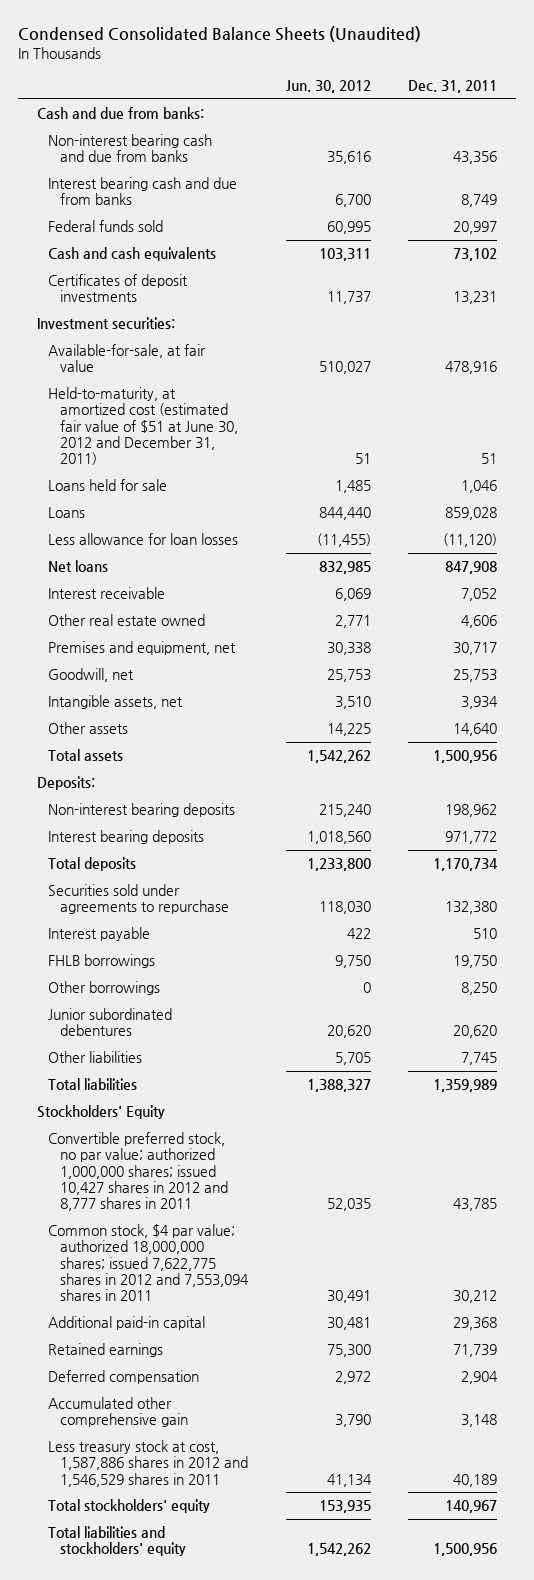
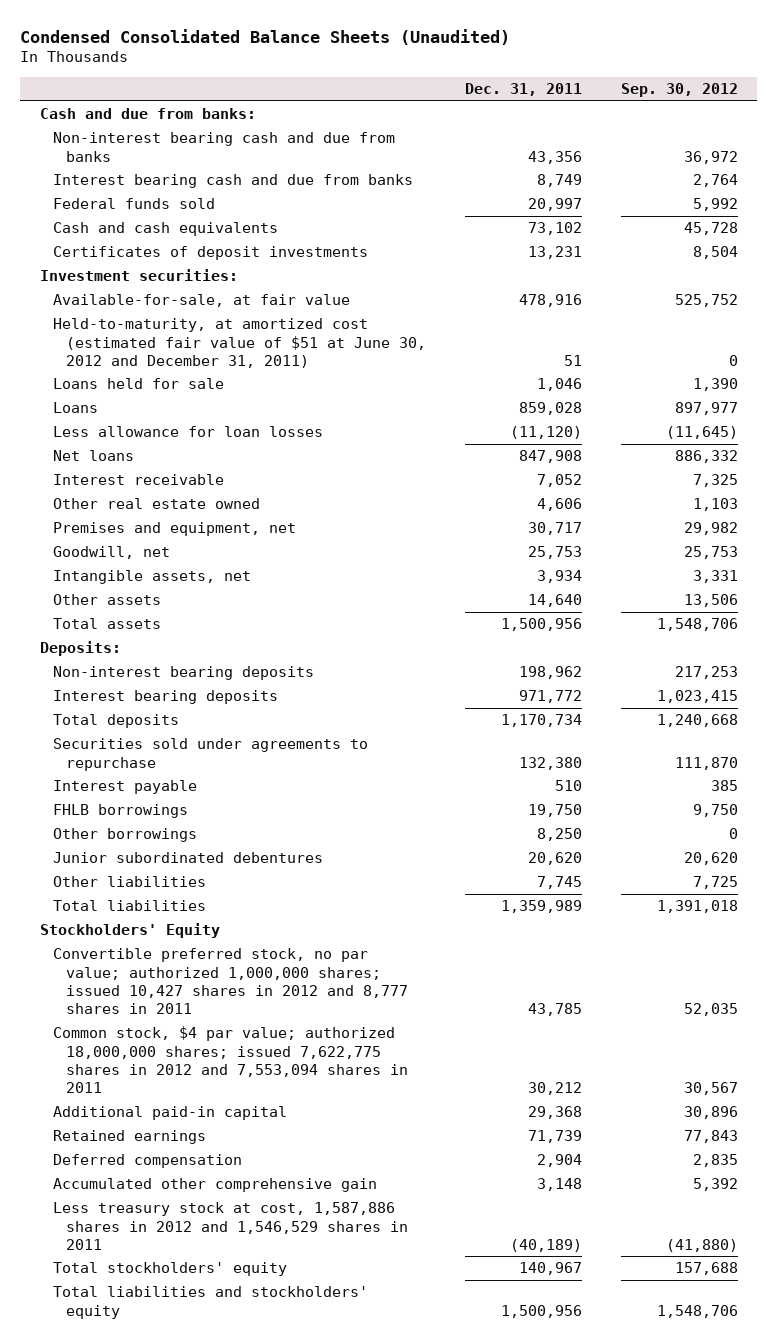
[285,80,371,94] Jun. 30, 2012 -> none
none -> [620,83,738,98] Sep. 30, 2012
[453,1473,498,1487] 40,189 -> [509,1238,582,1252] (40,189)

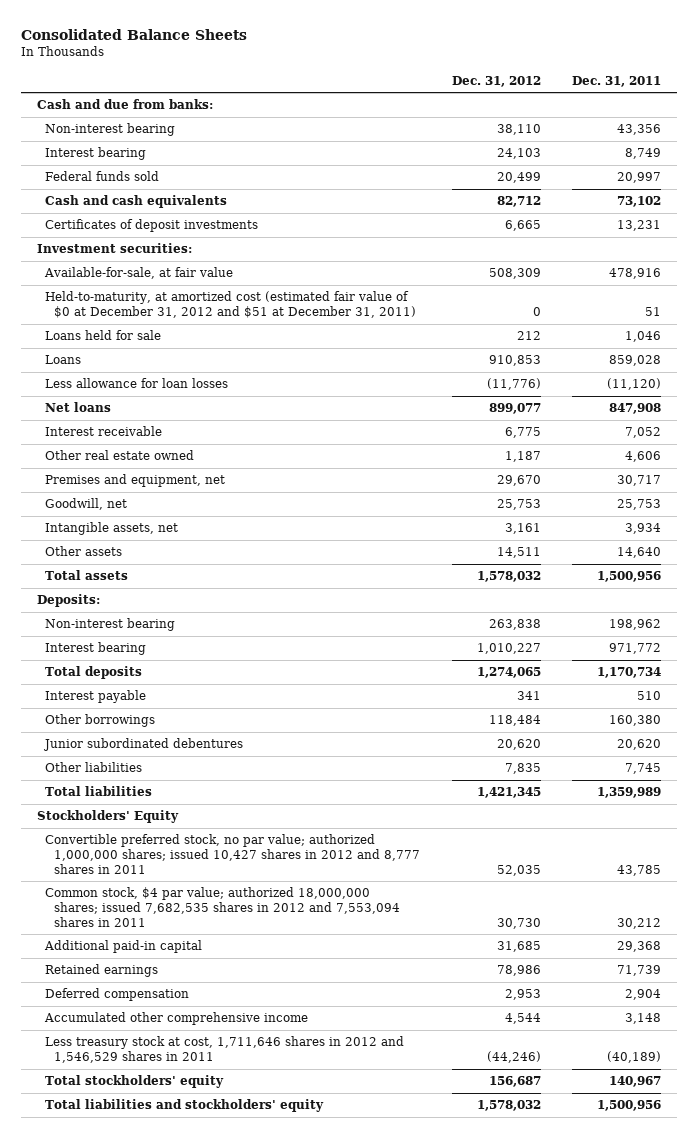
[20,28,511,45] Condensed Consolidated Balance Sheets (Unaudited) -> [20,28,247,40] Consolidated Balance Sheets
[620,83,738,98] Sep. 30, 2012 -> none
none -> [451,75,541,87] Dec. 31, 2012
[52,132,395,162] Non-interest bearing cash and due from banks -> [45,123,176,137] Non-interest bearing
[52,174,413,189] Interest bearing cash and due from banks -> [45,147,147,161] Interest bearing
[52,318,427,368] Held-to-maturity, at amortized cost (estimated fair value of $51 at June 30, 2012 and December 31, 2011) -> [45,291,416,319] Held-to-maturity, at amortized cost (estimated fair value of $0 at December 31, 2012 and $51 at December 31, 2011)
[52,666,314,681] Non-interest bearing deposits -> [45,618,176,632] Non-interest bearing
[52,690,278,705] Interest bearing deposits -> [45,642,147,656] Interest bearing
[52,738,368,771] Securities sold under agreements to repurchase -> none
[52,804,188,819] FHLB borrowings -> none
[536,828,582,842] 8,250 -> [609,715,662,727] 160,380
[52,1026,409,1094] Common stock, $4 par value; authorized 18,000,000 shares; issued 7,622,775 shares in 2012 and 7,553,094 shares in 2011 -> [45,887,400,927] Common stock, $4 par value; authorized 18,000,000 shares; issued 7,682,535 shares in 2012 and 7,553,094 shares in 2011
[52,1178,377,1193] Accumulated other comprehensive gain -> [44,1012,309,1026] Accumulated other comprehensive income
[52,1202,409,1250] Less treasury stock at cost, 1,587,886 shares in 2012 and 1,546,529 shares in 2011 -> [45,1036,405,1064] Less treasury stock at cost, 1,711,646 shares in 2012 and 1,546,529 shares in 2011

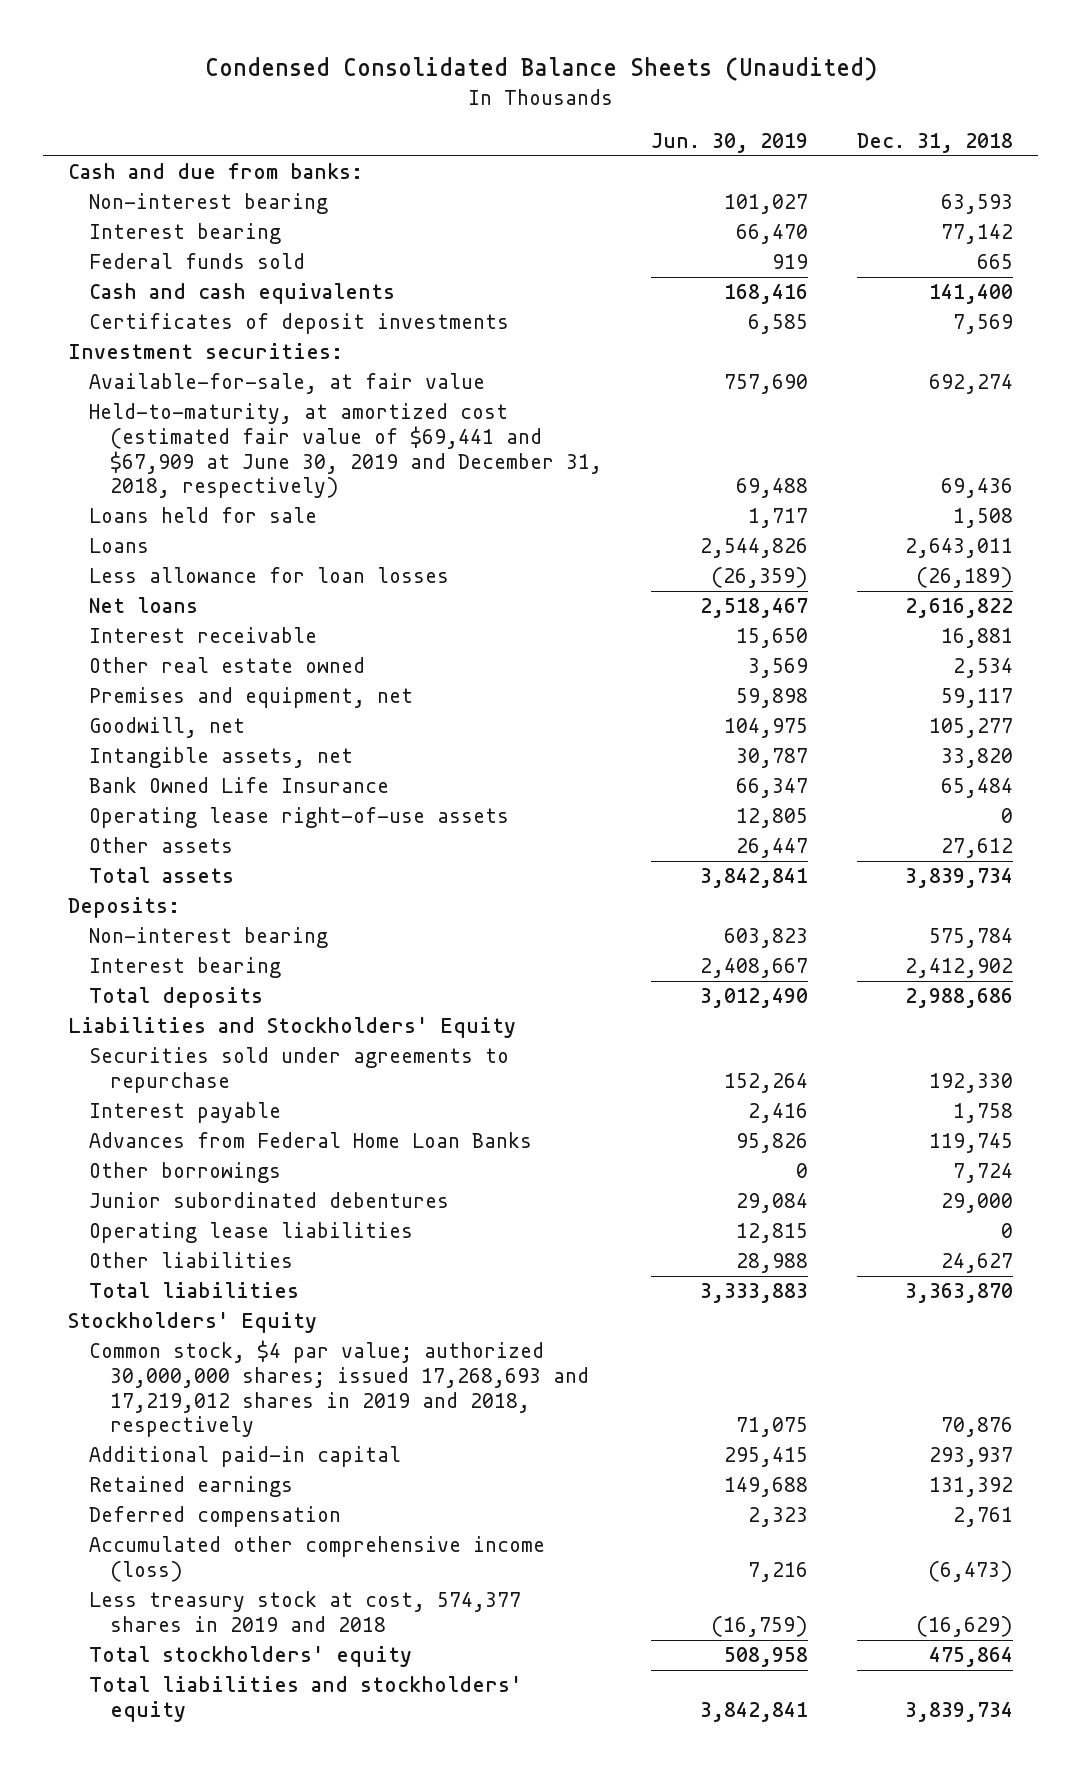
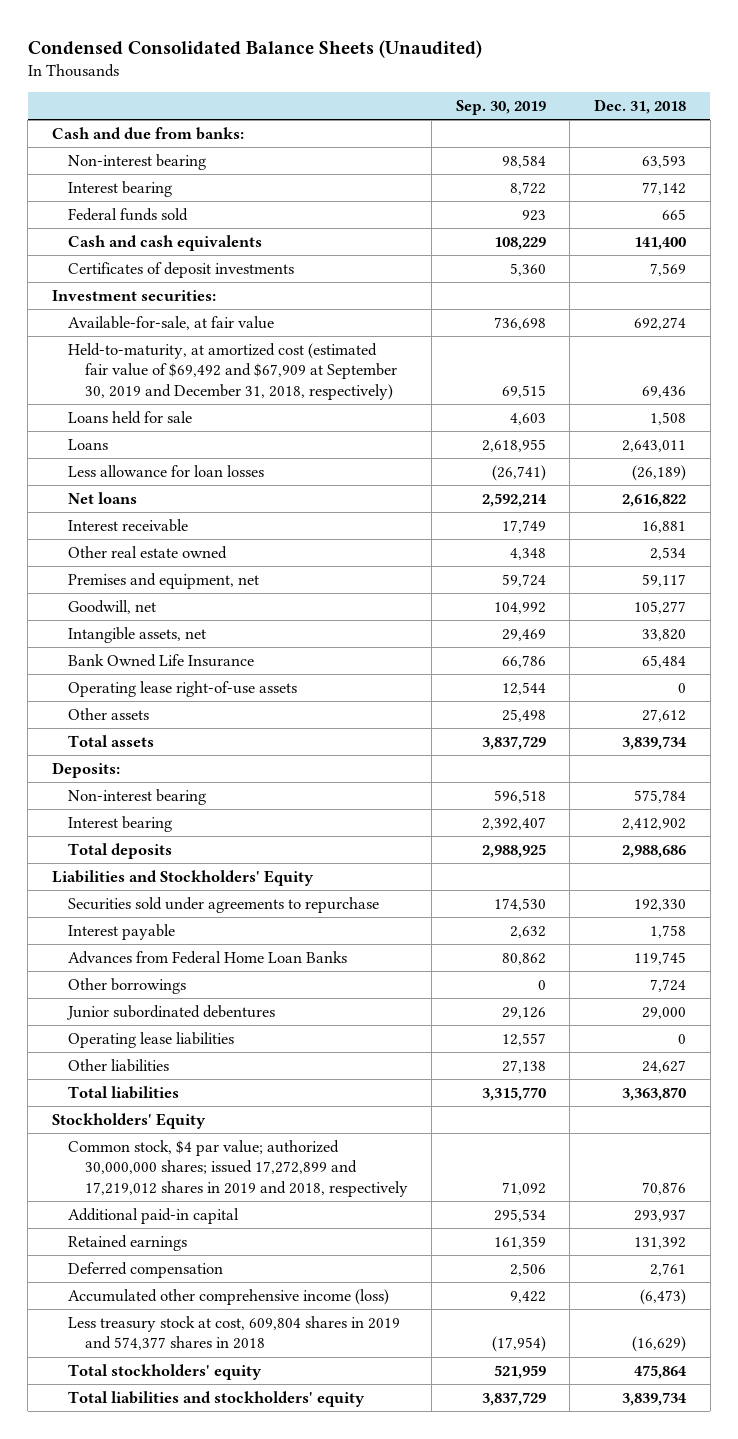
[651,132,809,153] Jun. 30, 2019 -> none
none -> [455,100,546,116] Sep. 30, 2019
[88,403,603,499] Held-to-maturity, at amortized cost (estimated fair value of $69,441 and $67,909 at June 30, 2019 and December 31, 2018, respectively) -> [68,342,397,400] Held-to-maturity, at amortized cost (estimated fair value of $69,492 and $67,909 at September 30, 2019 and December 31, 2018, respectively)
[88,1340,590,1438] Common stock, $4 par value; authorized 30,000,000 shares; issued 17,268,693 and 17,219,012 shares in 2019 and 2018, respectively -> [68,1139,408,1197] Common stock, $4 par value; authorized 30,000,000 shares; issued 17,272,899 and 17,219,012 shares in 2019 and 2018, respectively
[88,1591,521,1632] Less treasury stock at cost, 574,377 shares in 2019 and 2018 -> [68,1315,401,1351] Less treasury stock at cost, 609,804 shares in 2019 and 574,377 shares in 2018

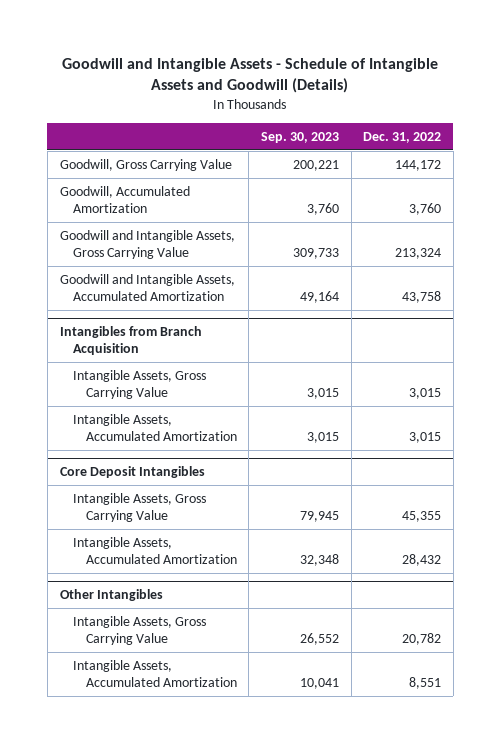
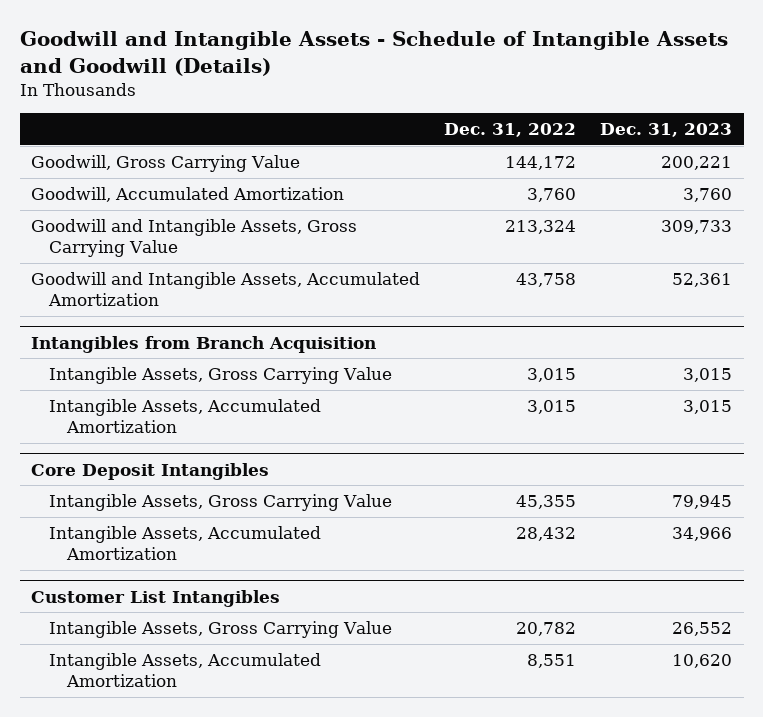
[261,131,340,143] Sep. 30, 2023 -> none
none -> [600,123,733,138] Dec. 31, 2023
[59,589,163,602] Other Intangibles -> [31,589,281,607] Customer List Intangibles

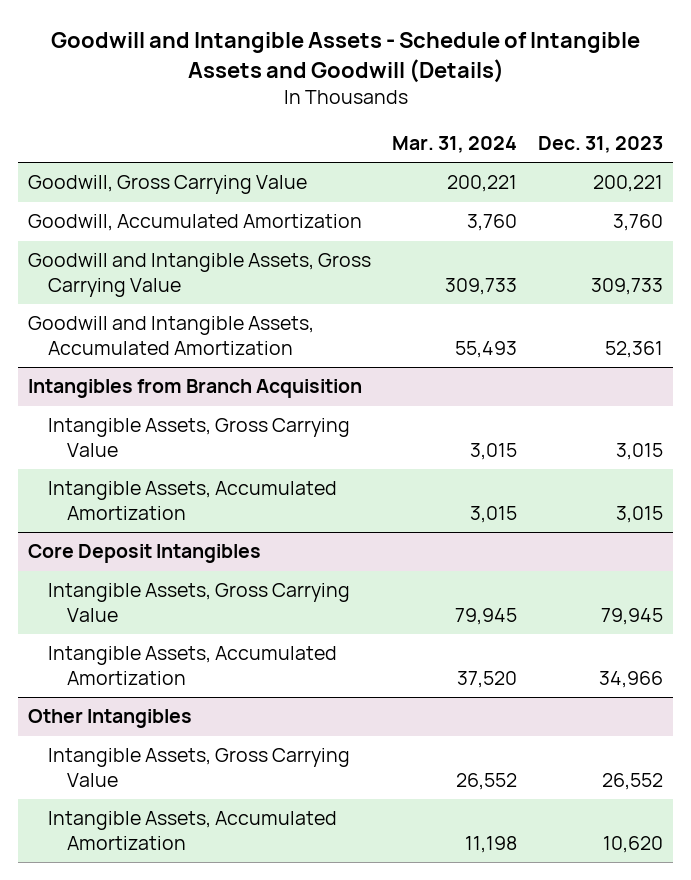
[444,123,577,138] Dec. 31, 2022 -> none
none -> [392,135,518,153] Mar. 31, 2024
[31,589,281,607] Customer List Intangibles -> [28,709,193,729] Other Intangibles

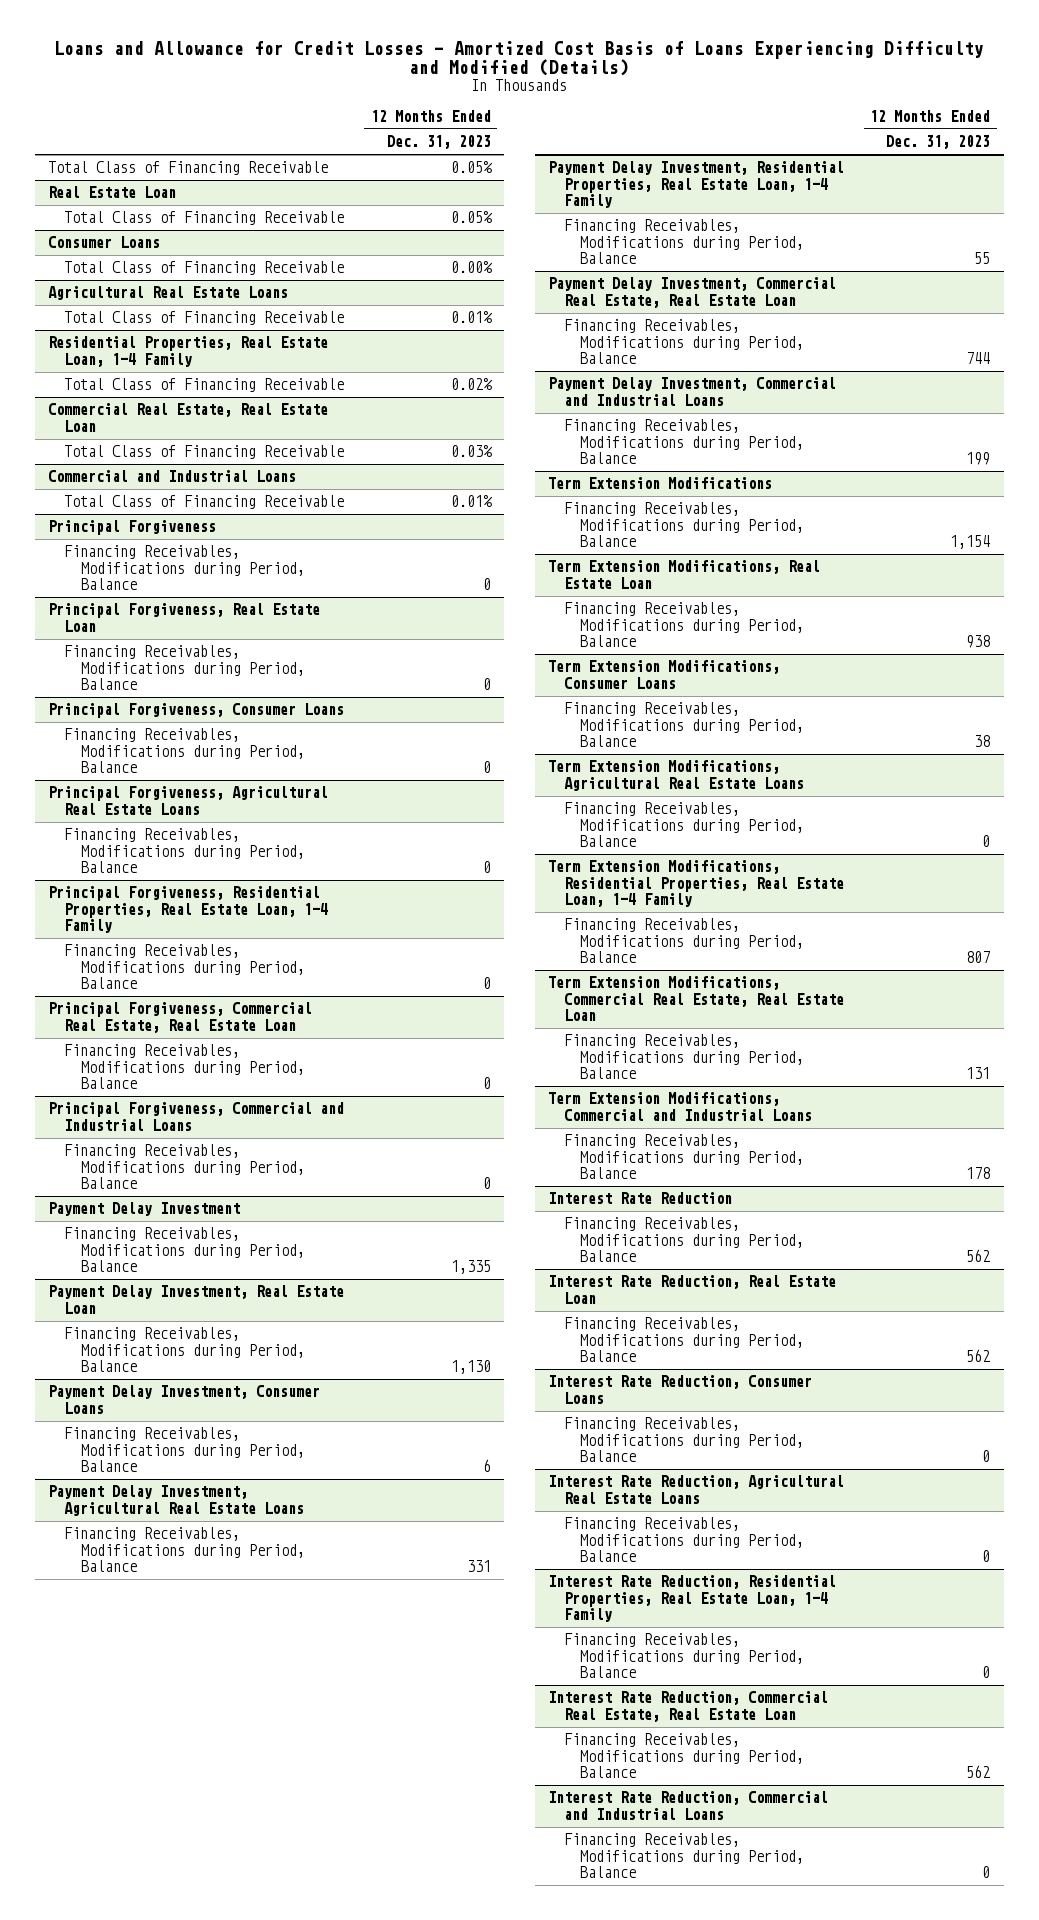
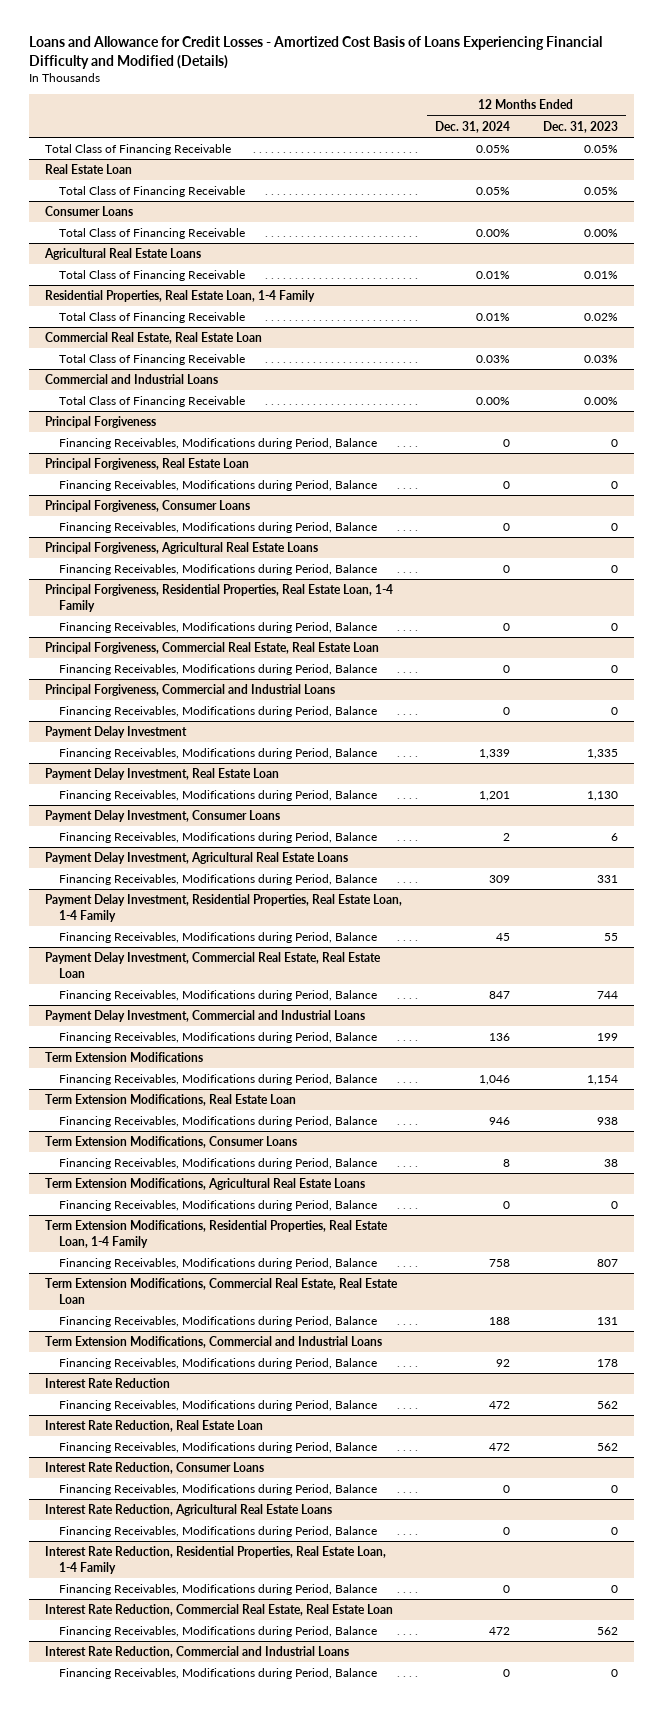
[54,40,985,77] Loans and Allowance for Credit Losses - Amortized Cost Basis of Loans Experiencing Difficulty and Modified (Details) -> [28,36,602,69] Loans and Allowance for Credit Losses - Amortized Cost Basis of Loans Experiencing Financial Difficulty and Modified (Details)
none -> [434,120,510,133] Dec. 31, 2024
[450,495,493,508] 0.01% -> [583,397,618,406] 0.00%

